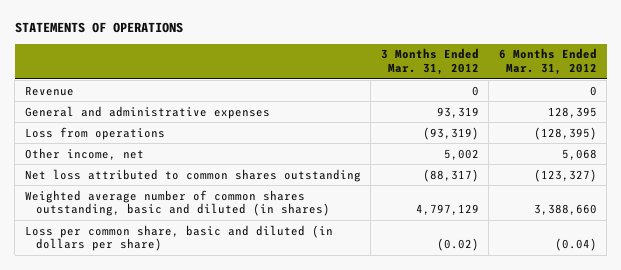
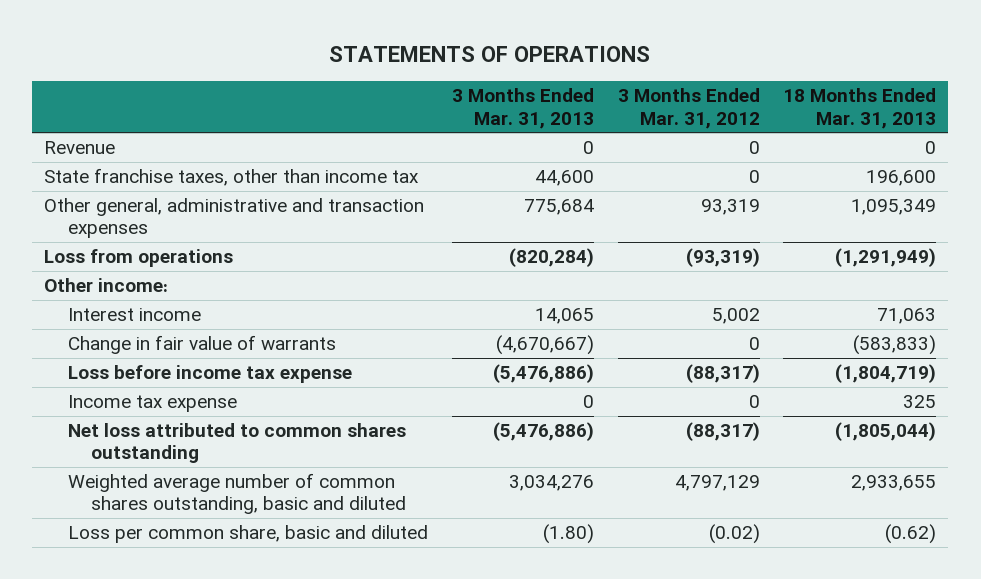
[498,48,597,76] 6 Months Ended Mar. 31, 2012 -> none
none -> [451,88,594,129] 3 Months Ended Mar. 31, 2013
none -> [783,88,937,129] 18 Months Ended Mar. 31, 2013
none -> [44,168,420,187] State franchise taxes, other than income tax
[24,105,270,119] General and administrative expenses -> [44,198,425,239] Other general, administrative and transaction expenses
none -> [44,278,169,293] Other income:
[24,147,144,160] Other income, net -> [67,308,201,322] Interest income
none -> [67,335,336,355] Change in fair value of warrants
none -> [67,365,352,384] Loss before income tax expense
none -> [67,395,237,413] Income tax expense
[24,189,330,217] Weighted average number of common shares outstanding, basic and diluted (in shares) -> [67,473,407,515] Weighted average number of common shares outstanding, basic and diluted
[24,224,333,252] Loss per common share, basic and diluted (in dollars per share) -> [67,525,428,544] Loss per common share, basic and diluted

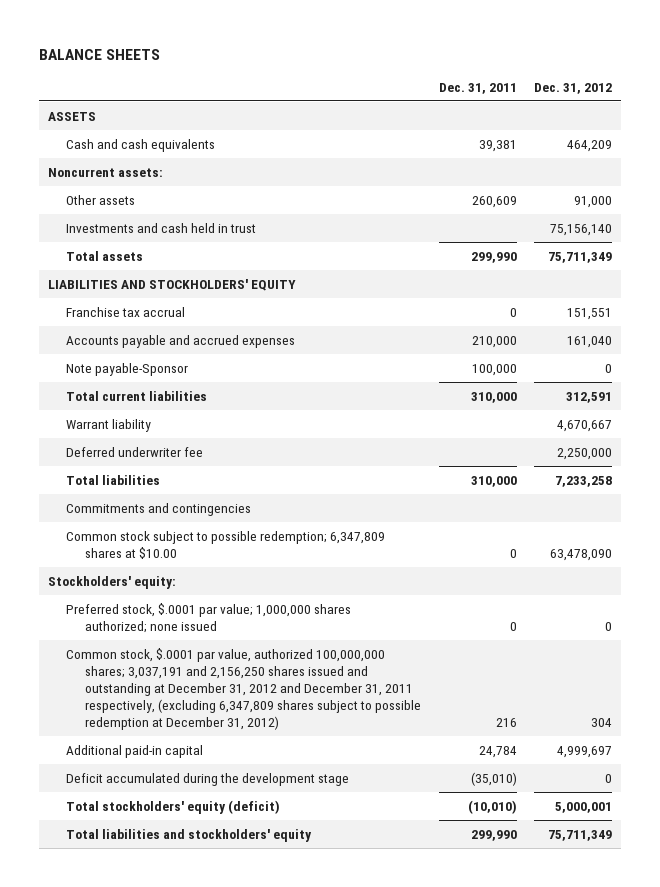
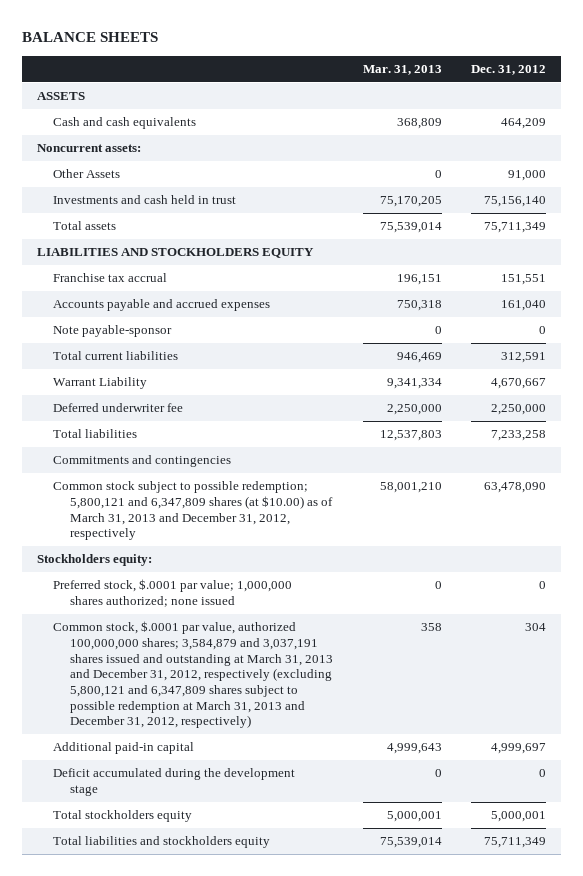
[438,82,517,94] Dec. 31, 2011 -> none
none -> [362,65,442,76] Mar. 31, 2013
[66,194,136,205] Other assets -> [53,169,121,179] Other Assets
[47,278,296,291] LIABILITIES AND STOCKHOLDERS' EQUITY -> [36,248,314,259] LIABILITIES AND STOCKHOLDERS EQUITY
[66,362,189,376] Note payable-Sponsor -> [53,325,173,338] Note payable-sponsor
[66,418,152,432] Warrant liability -> [53,377,148,390] Warrant Liability
[66,530,386,559] Common stock subject to possible redemption; 6,347,809 shares at $10.00 -> [53,481,333,541] Common stock subject to possible redemption; 5,800,121 and 6,347,809 shares (at $10.00) as of March 31, 2013 and December 31, 2012, respectively
[47,575,176,589] Stockholders' equity: -> [36,554,152,567] Stockholders equity:
[66,647,422,731] Common stock, $.0001 par value, authorized 100,000,000 shares; 3,037,191 and 2,156,250 shares issued and outstanding at December 31, 2012 and December 31, 2011 respectively, (excluding 6,347,809 shares subject to possible redemption at December 31, 2012) -> [53,621,333,729] Common stock, $.0001 par value, authorized 100,000,000 shares; 3,584,879 and 3,037,191 shares issued and outstanding at March 31, 2013 and December 31, 2012, respectively (excluding 5,800,121 and 6,347,809 shares subject to possible redemption at March 31, 2013 and December 31, 2012, respectively)
[66,799,281,814] Total stockholders' equity (deficit) -> [53,810,193,823] Total stockholders equity
[66,828,313,842] Total liabilities and stockholders' equity -> [53,836,271,849] Total liabilities and stockholders equity

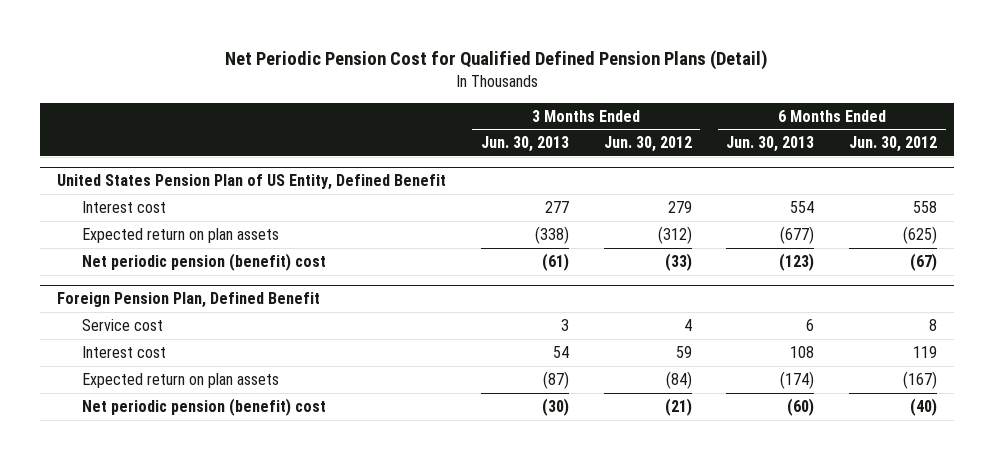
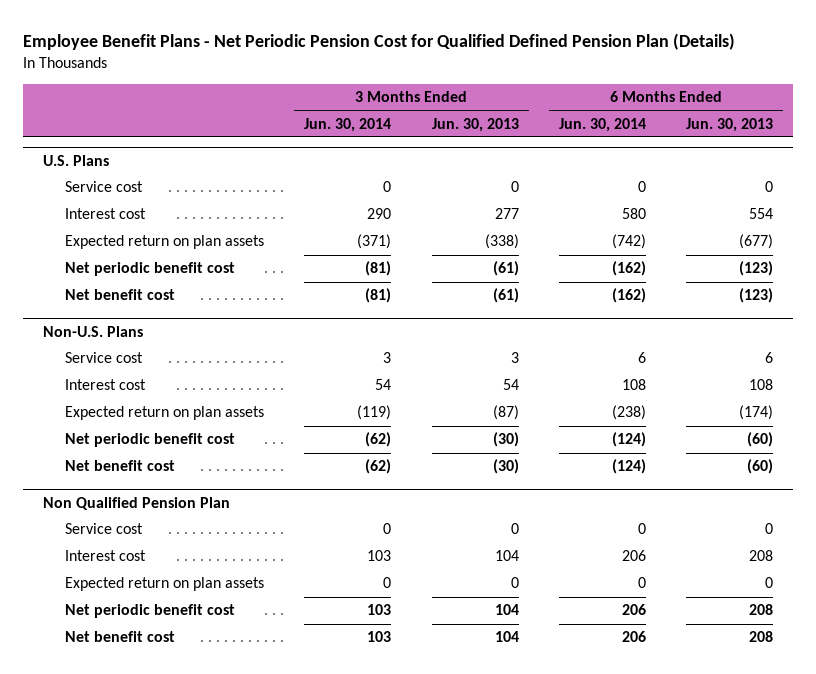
[225,49,769,70] Net Periodic Pension Cost for Qualified Defined Pension Plans (Detail) -> [22,32,735,50] Employee Benefit Plans - Net Periodic Pension Cost for Qualified Defined Pension Plan (Details)
[603,136,692,153] Jun. 30, 2012 -> none
[848,136,937,153] Jun. 30, 2012 -> none
none -> [304,117,392,132] Jun. 30, 2014
none -> [558,117,646,132] Jun. 30, 2014
[57,174,447,191] United States Pension Plan of US Entity, Defined Benefit -> none
none -> [42,154,109,166] U.S. Plans
none -> [64,181,143,193] Service cost
[57,292,321,309] Foreign Pension Plan, Defined Benefit -> none
none -> [64,262,235,277] Net periodic benefit cost
[81,252,326,271] Net periodic pension (benefit) cost -> [64,289,175,301] Net benefit cost
none -> [42,325,143,337] Non-U.S. Plans
none -> [64,433,235,448] Net periodic benefit cost
[81,397,326,416] Net periodic pension (benefit) cost -> [64,460,175,472] Net benefit cost
none -> [42,496,230,510] Non Qualified Pension Plan
none -> [64,523,143,535] Service cost
none -> [64,550,146,562] Interest cost
none -> [64,577,264,592] Expected return on plan assets
none -> [64,604,235,619] Net periodic benefit cost
none -> [64,631,175,643] Net benefit cost

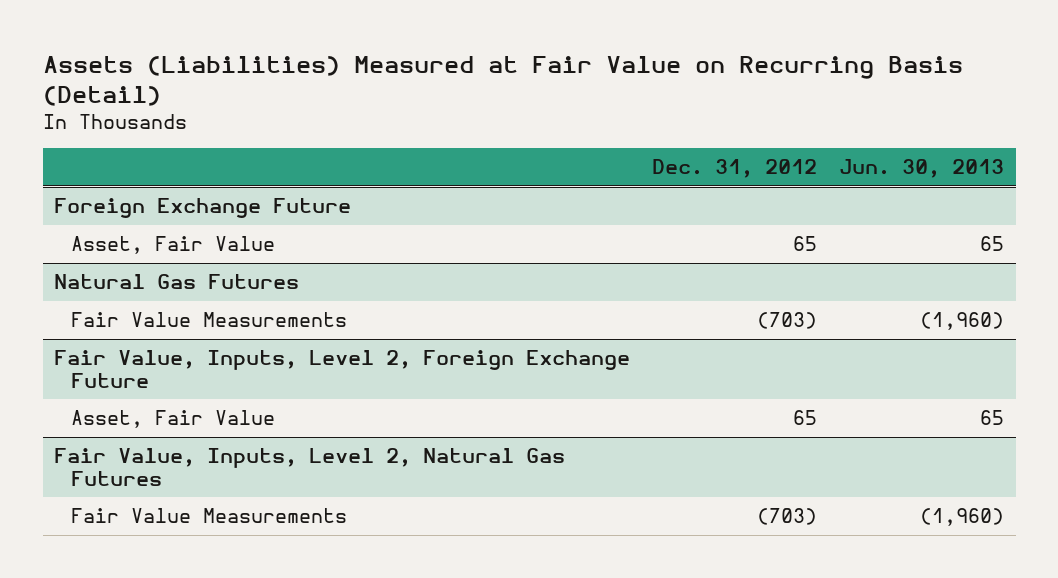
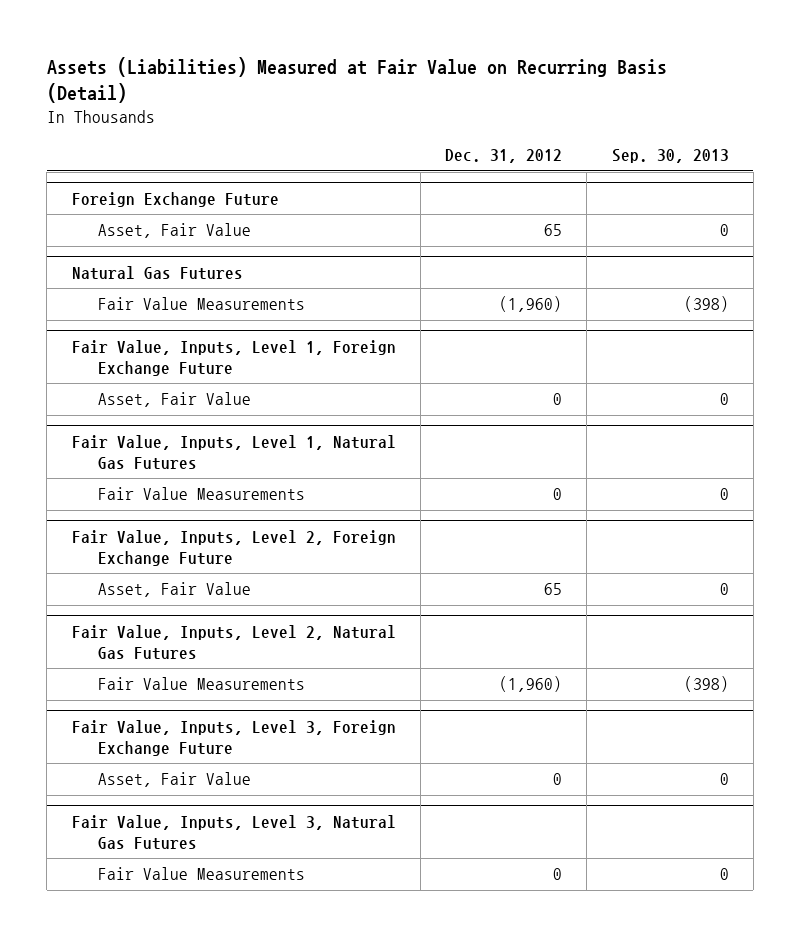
[839,159,1005,179] Jun. 30, 2013 -> none
none -> [611,149,729,164] Sep. 30, 2013
[757,312,818,330] (703) -> [499,296,563,313] (1,960)
none -> [71,339,396,376] Fair Value, Inputs, Level 1, Foreign Exchange Future
none -> [97,392,251,408] Asset, Fair Value
none -> [71,434,396,470] Fair Value, Inputs, Level 1, Natural Gas Futures
none -> [97,487,305,501] Fair Value Measurements
[757,508,818,526] (703) -> [499,676,563,693] (1,960)
none -> [71,719,396,756] Fair Value, Inputs, Level 3, Foreign Exchange Future
none -> [97,772,251,788] Asset, Fair Value
none -> [71,814,396,850] Fair Value, Inputs, Level 3, Natural Gas Futures
none -> [97,867,305,881] Fair Value Measurements

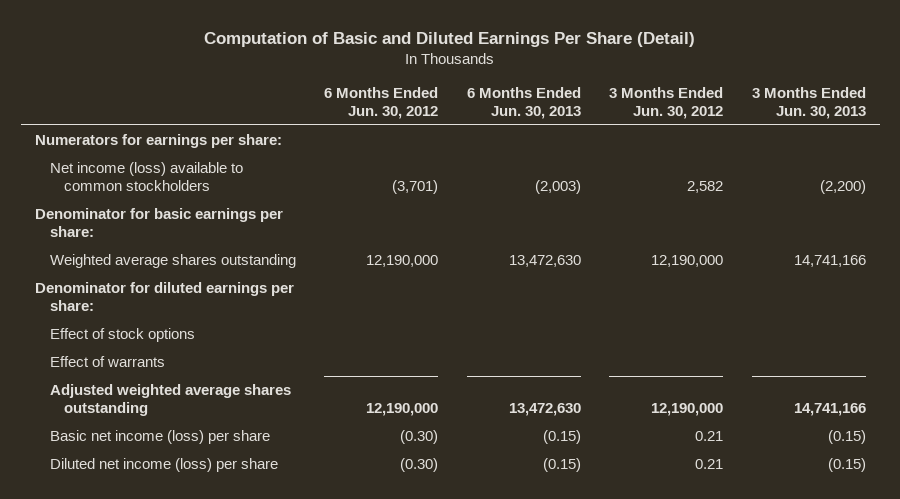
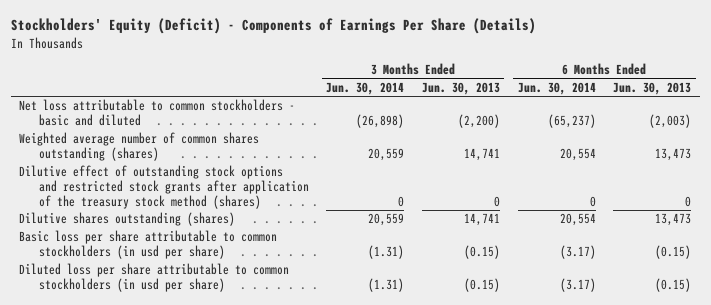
[204,31,696,47] Computation of Basic and Diluted Earnings Per Share (Detail) -> [10,18,536,35] Stockholders' Equity (Deficit) - Components of Earnings Per Share (Details)
[324,86,439,119] 6 Months Ended Jun. 30, 2012 -> none
[609,86,724,119] 3 Months Ended Jun. 30, 2012 -> none
none -> [326,81,405,95] Jun. 30, 2014
none -> [517,81,596,95] Jun. 30, 2014
[34,133,282,148] Numerators for earnings per share: -> none
[34,207,283,238] Denominator for basic earnings per share: -> none
[34,281,294,312] Denominator for diluted earnings per share: -> none
[49,327,195,342] Effect of stock options -> none
[49,355,165,367] Effect of warrants -> none
[49,383,291,417] Adjusted weighted average shares outstanding -> none
[49,161,243,192] Net income (loss) available to common stockholders -> [19,99,296,127] Net loss attributable to common stockholders - basic and diluted
[49,253,296,268] Weighted average shares outstanding -> [19,132,260,162] Weighted average number of common shares outstanding (shares)
[508,254,581,267] 13,472,630 -> [655,148,692,162] 13,473
[793,254,866,267] 14,741,166 -> [463,148,500,162] 14,741
none -> [19,165,309,209] Dilutive effect of outstanding stock options and restricted stock grants after application of the treasury stock method (shares)
none -> [19,212,236,227] Dilutive shares outstanding (shares)
[49,429,270,444] Basic net income (loss) per share -> [19,230,278,260] Basic loss per share attributable to common stockholders (in usd per share)
[49,457,278,472] Diluted net income (loss) per share -> [19,263,290,293] Diluted loss per share attributable to common stockholders (in usd per share)

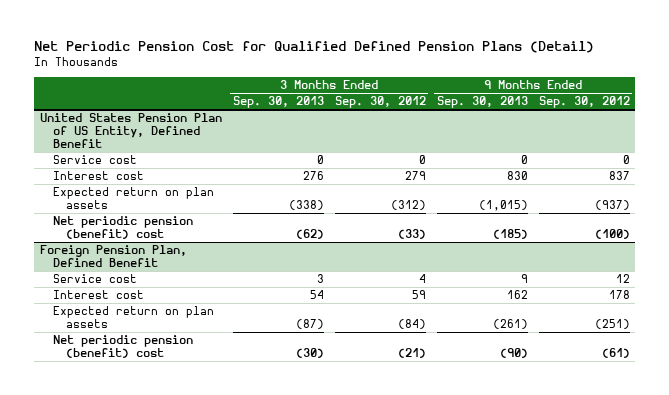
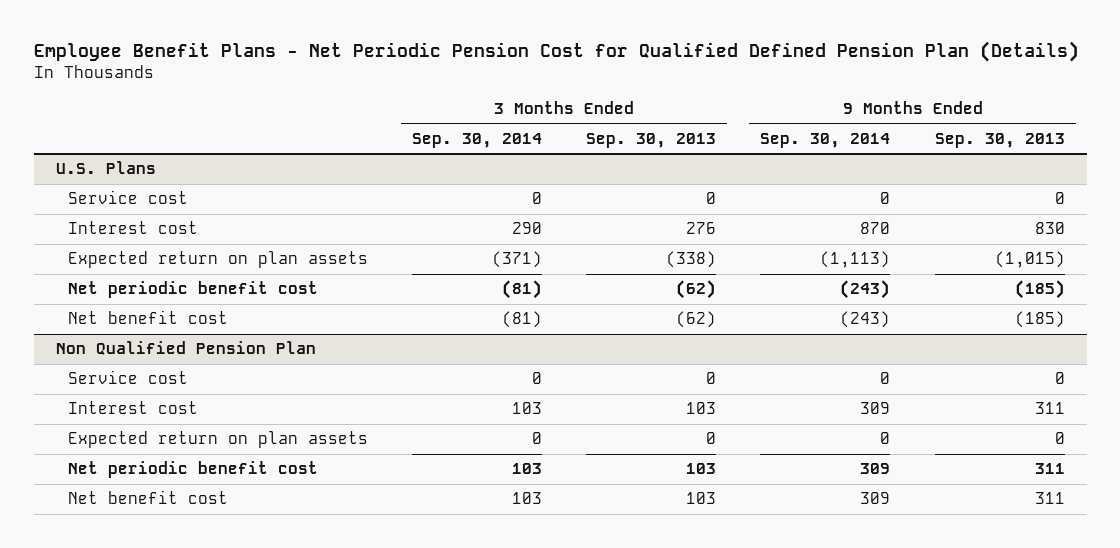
[34,41,595,54] Net Periodic Pension Cost for Qualified Defined Pension Plans (Detail) -> [33,41,1079,63] Employee Benefit Plans - Net Periodic Pension Cost for Qualified Defined Pension Plan (Details)
[334,96,426,109] Sep. 30, 2012 -> none
[538,96,630,109] Sep. 30, 2012 -> none
none -> [412,132,543,148] Sep. 30, 2014
none -> [760,132,891,148] Sep. 30, 2014
[39,113,222,149] United States Pension Plan of US Entity, Defined Benefit -> none
none -> [55,161,156,175] U.S. Plans
[39,245,187,268] Foreign Pension Plan, Defined Benefit -> none
none -> [68,281,319,299] Net periodic benefit cost
[52,216,193,240] Net periodic pension (benefit) cost -> [68,310,229,325] Net benefit cost
none -> [55,341,316,356] Non Qualified Pension Plan
[316,274,324,284] 3 -> [706,372,717,385] 0
[520,274,528,284] 9 -> [1054,372,1065,385] 0
[309,290,324,300] 54 -> [686,402,717,415] 103
[506,290,528,300] 162 -> [1034,402,1065,415] 311
[295,319,324,330] (87) -> [706,432,717,445] 0
[492,319,528,330] (261) -> [1054,432,1065,445] 0
none -> [68,461,319,479] Net periodic benefit cost
[52,335,193,359] Net periodic pension (benefit) cost -> [68,490,229,505] Net benefit cost
[295,348,324,359] (30) -> [686,492,717,505] 103
[499,348,528,359] (90) -> [1034,492,1065,505] 311

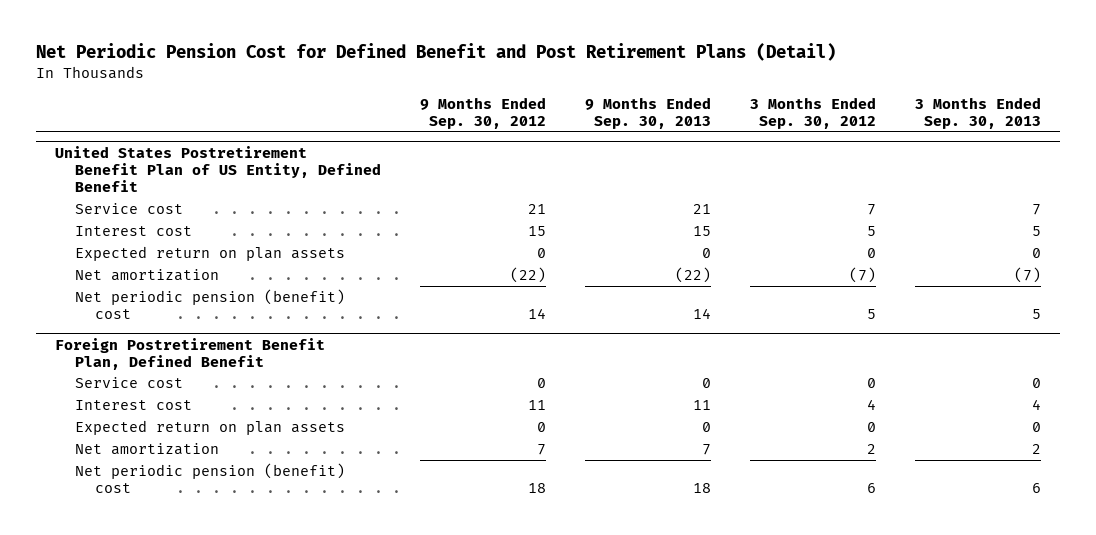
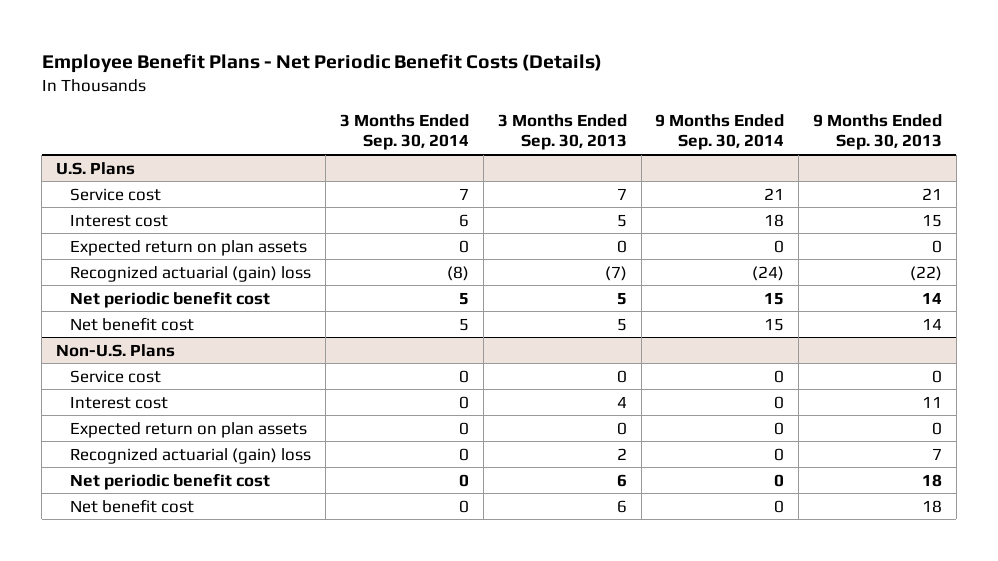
[35,43,836,62] Net Periodic Pension Cost for Defined Benefit and Post Retirement Plans (Detail) -> [41,53,602,73] Employee Benefit Plans - Net Periodic Benefit Costs (Details)
[420,96,547,129] 9 Months Ended Sep. 30, 2012 -> none
[749,96,876,129] 3 Months Ended Sep. 30, 2012 -> none
none -> [340,114,470,151] 3 Months Ended Sep. 30, 2014
none -> [655,114,785,151] 9 Months Ended Sep. 30, 2014
[55,145,382,192] United States Postretirement Benefit Plan of US Entity, Defined Benefit -> none
none -> [56,161,136,175] U.S. Plans
[55,337,326,370] Foreign Postretirement Benefit Plan, Defined Benefit -> none
[75,269,220,282] Net amortization -> [70,265,312,282] Recognized actuarial (gain) loss
none -> [70,290,271,308] Net periodic benefit cost
[75,289,346,320] Net periodic pension (benefit) cost -> [70,316,195,331] Net benefit cost
none -> [56,343,176,357] Non-U.S. Plans
[75,443,220,456] Net amortization -> [70,447,312,464] Recognized actuarial (gain) loss
none -> [70,472,271,490] Net periodic benefit cost
[75,463,346,494] Net periodic pension (benefit) cost -> [70,498,195,513] Net benefit cost

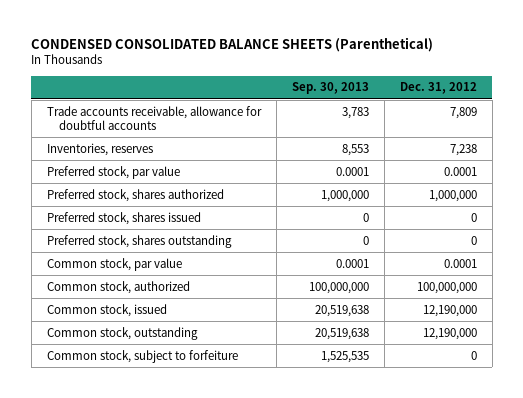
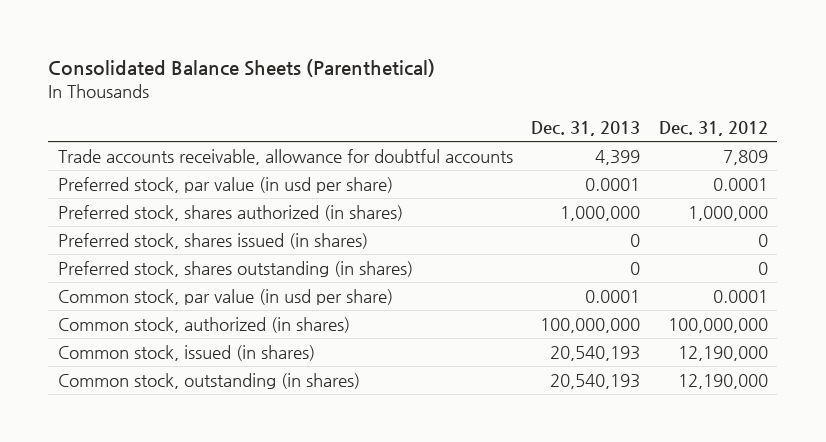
[31,36,434,52] CONDENSED CONSOLIDATED BALANCE SHEETS (Parenthetical) -> [48,59,436,78] Consolidated Balance Sheets (Parenthetical)
[291,82,369,95] Sep. 30, 2013 -> none
none -> [531,121,641,137] Dec. 31, 2013
[46,142,153,156] Inventories, reserves -> none
[46,349,238,363] Common stock, subject to forfeiture -> none
[46,165,180,179] Preferred stock, par value -> [57,176,393,193] Preferred stock, par value (in usd per share)
[46,188,224,202] Preferred stock, shares authorized -> [57,204,403,221] Preferred stock, shares authorized (in shares)
[46,211,201,225] Preferred stock, shares issued -> [57,232,368,249] Preferred stock, shares issued (in shares)
[46,234,232,248] Preferred stock, shares outstanding -> [57,260,413,277] Preferred stock, shares outstanding (in shares)
[46,257,182,271] Common stock, par value -> [57,288,393,305] Common stock, par value (in usd per share)
[46,280,190,294] Common stock, authorized -> [57,316,350,333] Common stock, authorized (in shares)
[46,303,167,317] Common stock, issued -> [57,344,315,361] Common stock, issued (in shares)
[46,326,198,340] Common stock, outstanding -> [57,372,360,389] Common stock, outstanding (in shares)

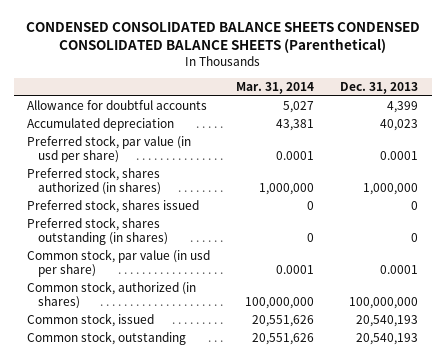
[48,59,436,78] Consolidated Balance Sheets (Parenthetical) -> [25,21,420,54] CONDENSED CONSOLIDATED BALANCE SHEETS CONDENSED CONSOLIDATED BALANCE SHEETS (Parenthetical)
[658,121,768,137] Dec. 31, 2012 -> none
none -> [236,82,315,95] Mar. 31, 2014
[57,148,513,165] Trade accounts receivable, allowance for doubtful accounts -> [26,100,207,111] Allowance for doubtful accounts
none -> [26,118,174,132] Accumulated depreciation
[57,232,368,249] Preferred stock, shares issued (in shares) -> [26,199,199,214] Preferred stock, shares issued
[57,344,315,361] Common stock, issued (in shares) -> [26,313,154,328] Common stock, issued
[57,372,360,389] Common stock, outstanding (in shares) -> [26,331,186,346] Common stock, outstanding

